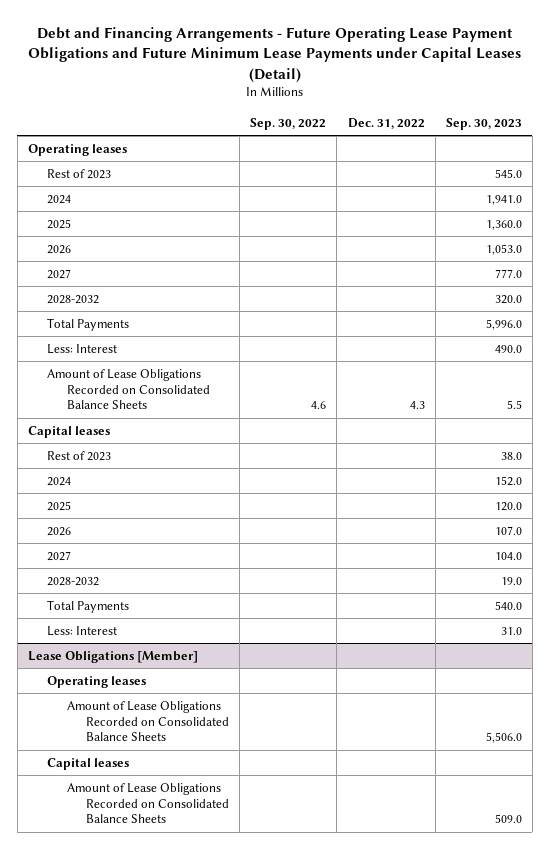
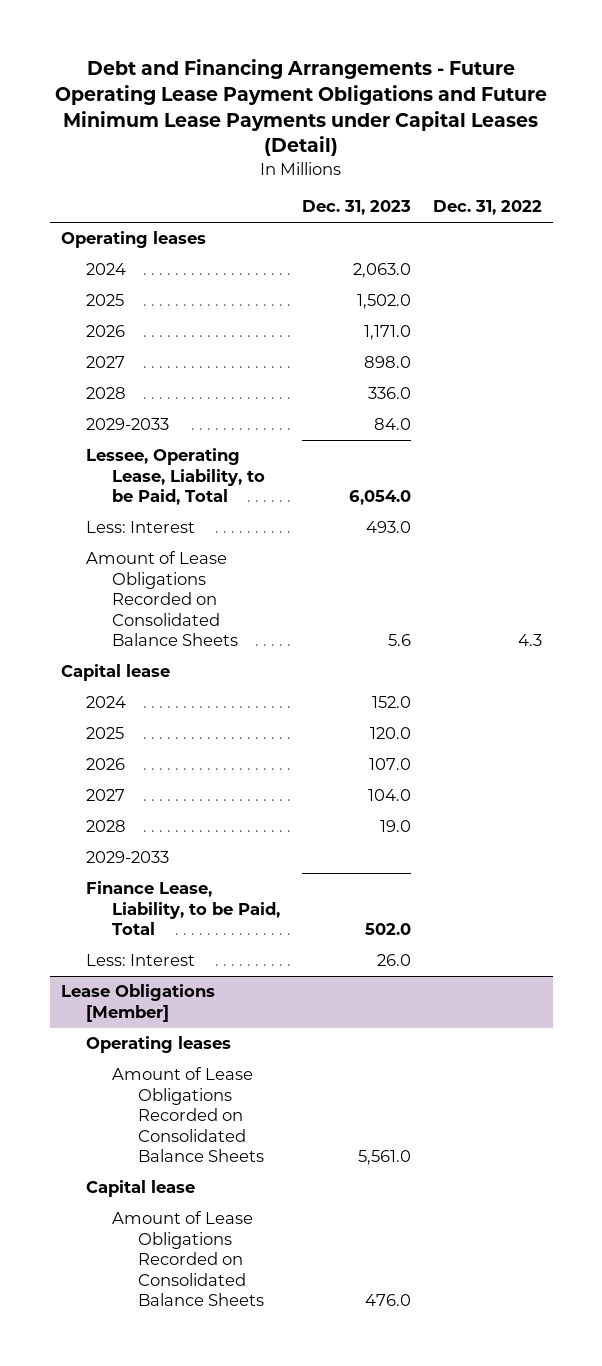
[250,117,327,130] Sep. 30, 2022 -> none
[445,117,522,130] Sep. 30, 2023 -> none
none -> [302,200,412,216] Dec. 31, 2023
[47,169,112,180] Rest of 2023 -> none
none -> [86,387,127,400] 2028
[47,295,100,305] 2028-2032 -> [86,418,170,431] 2029-2033
[47,318,130,332] Total Payments -> [86,448,266,506] Lessee, Operating Lease, Liability, to be Paid, Total
[47,451,112,462] Rest of 2023 -> none
[27,426,110,439] Capital leases -> [60,664,170,682] Capital lease
none -> [86,820,127,833] 2028
[47,577,100,587] 2028-2032 -> [86,851,170,864] 2029-2033
[47,600,130,614] Total Payments -> [86,881,281,936] Finance Lease, Liability, to be Paid, Total
[47,758,130,771] Capital leases -> [86,1180,196,1198] Capital lease

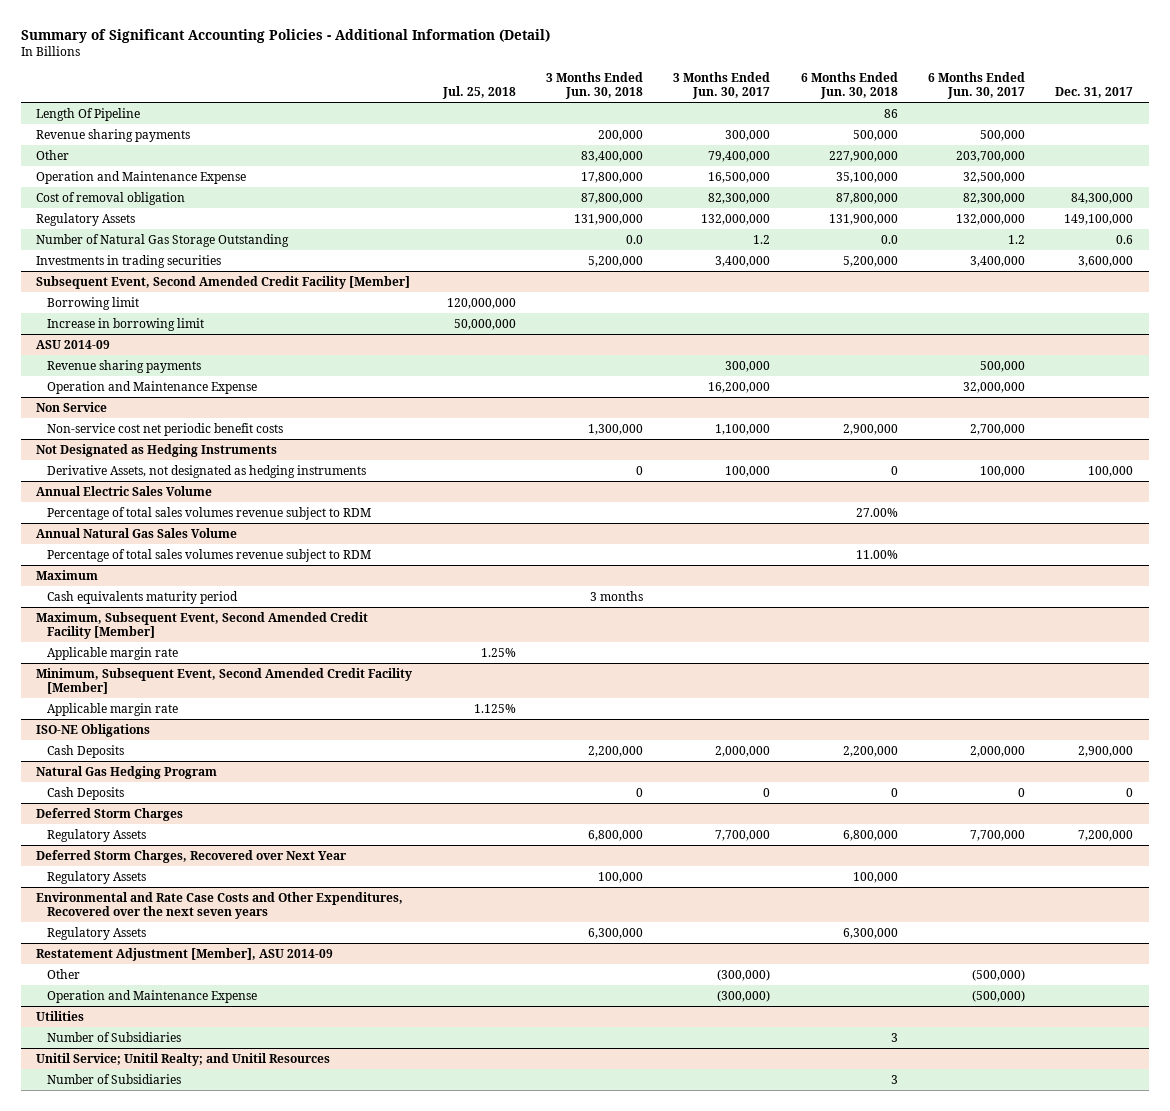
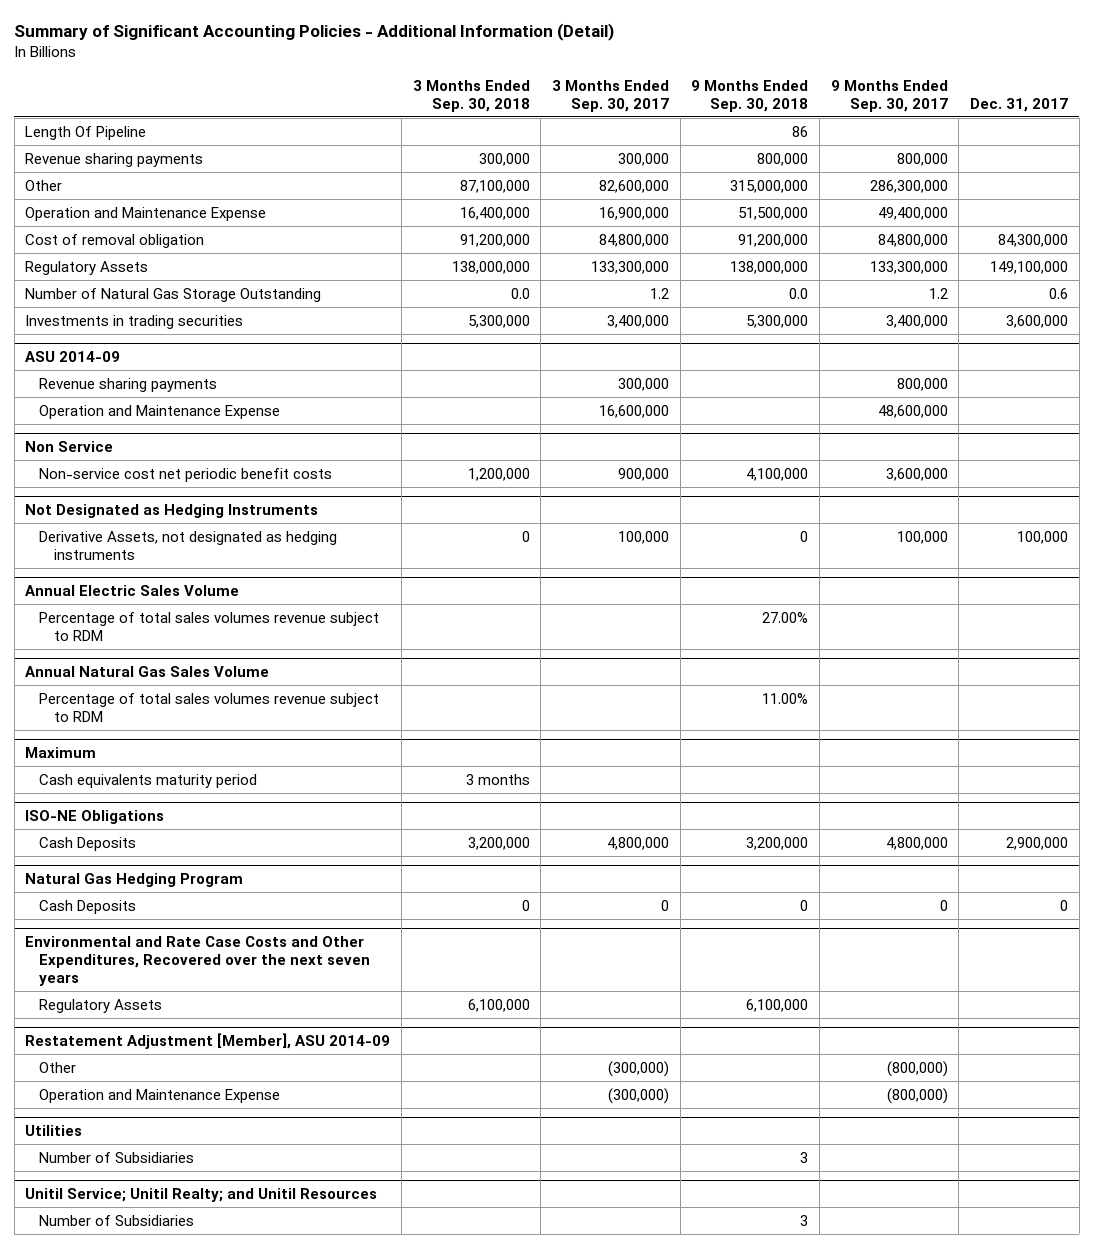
[441,86,516,100] Jul. 25, 2018 -> none
[546,71,644,100] 3 Months Ended Jun. 30, 2018 -> none
[673,71,771,100] 3 Months Ended Jun. 30, 2017 -> none
[800,71,898,100] 6 Months Ended Jun. 30, 2018 -> none
[928,71,1026,100] 6 Months Ended Jun. 30, 2017 -> none
none -> [412,79,530,112] 3 Months Ended Sep. 30, 2018
none -> [552,79,670,112] 3 Months Ended Sep. 30, 2017
none -> [691,79,809,112] 9 Months Ended Sep. 30, 2018
none -> [830,79,948,112] 9 Months Ended Sep. 30, 2017
[36,275,411,289] Subsequent Event, Second Amended Credit Facility [Member] -> none
[46,296,139,310] Borrowing limit -> none
[46,317,204,331] Increase in borrowing limit -> none
[36,611,369,640] Maximum, Subsequent Event, Second Amended Credit Facility [Member] -> none
[46,646,178,660] Applicable margin rate -> none
[36,667,413,695] Minimum, Subsequent Event, Second Amended Credit Facility [Member] -> none
[46,702,178,716] Applicable margin rate -> none
[36,807,184,821] Deferred Storm Charges -> none
[46,828,146,842] Regulatory Assets -> none
[36,849,348,863] Deferred Storm Charges, Recovered over Next Year -> none
[46,870,146,884] Regulatory Assets -> none

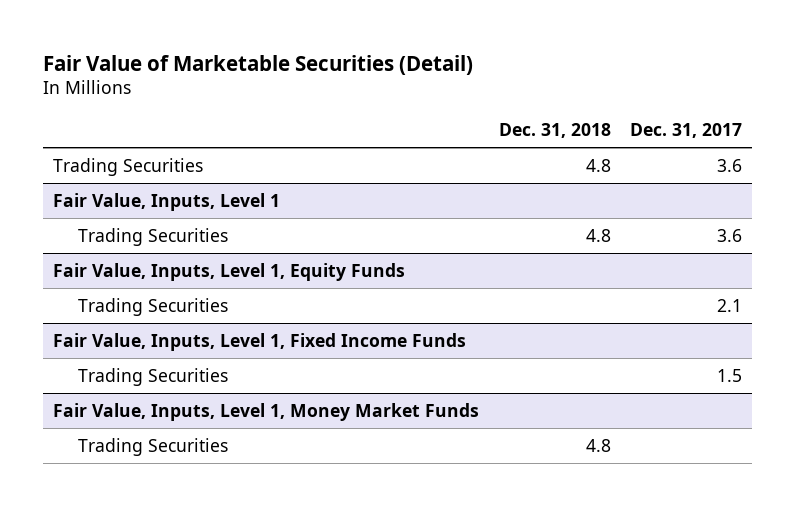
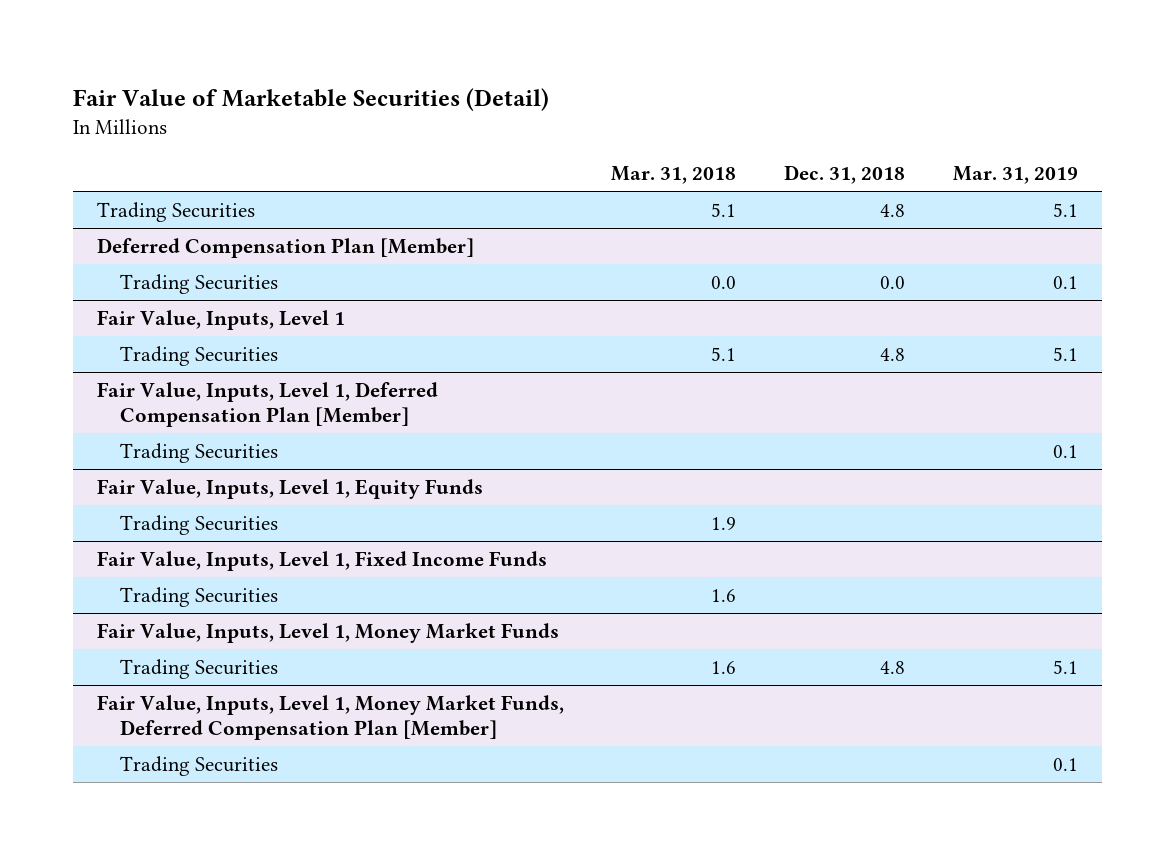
[630,123,743,139] Dec. 31, 2017 -> none
none -> [611,166,737,185] Mar. 31, 2018
none -> [952,166,1078,185] Mar. 31, 2019
none -> [96,237,474,258] Deferred Compensation Plan [Member]
none -> [120,273,279,294] Trading Securities
none -> [96,381,438,427] Fair Value, Inputs, Level 1, Deferred Compensation Plan [Member]
none -> [120,442,279,463] Trading Securities
none -> [96,694,564,740] Fair Value, Inputs, Level 1, Money Market Funds, Deferred Compensation Plan [Member]
none -> [120,755,279,776] Trading Securities

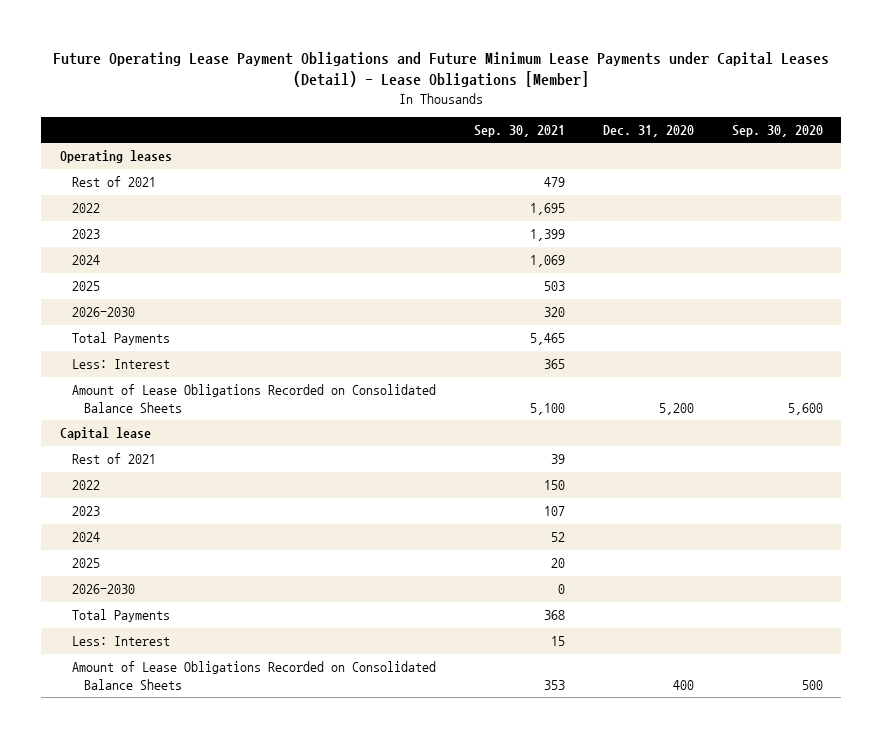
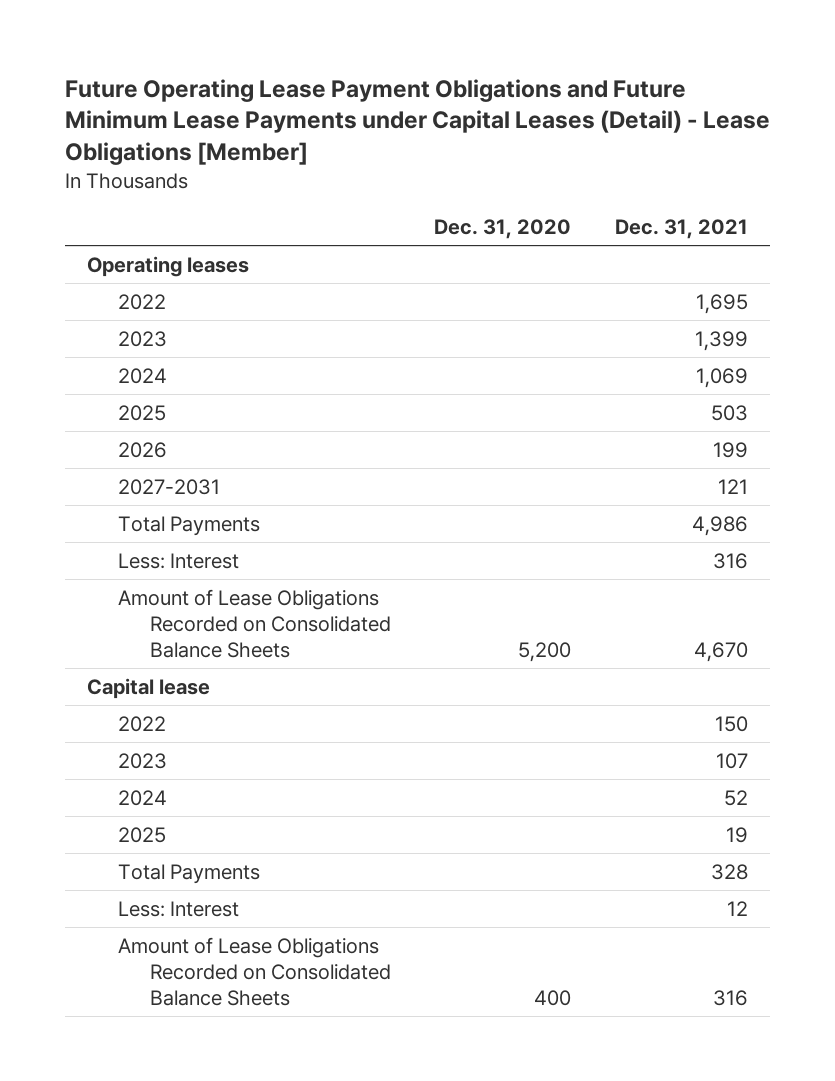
[473,124,565,137] Sep. 30, 2021 -> none
[731,124,823,137] Sep. 30, 2020 -> none
none -> [615,218,749,239] Dec. 31, 2021
[72,176,157,188] Rest of 2021 -> none
none -> [118,441,168,458] 2026
[72,307,136,318] 2026-2030 -> [118,478,221,495] 2027-2031
[72,453,157,465] Rest of 2021 -> none
[72,584,136,595] 2026-2030 -> none

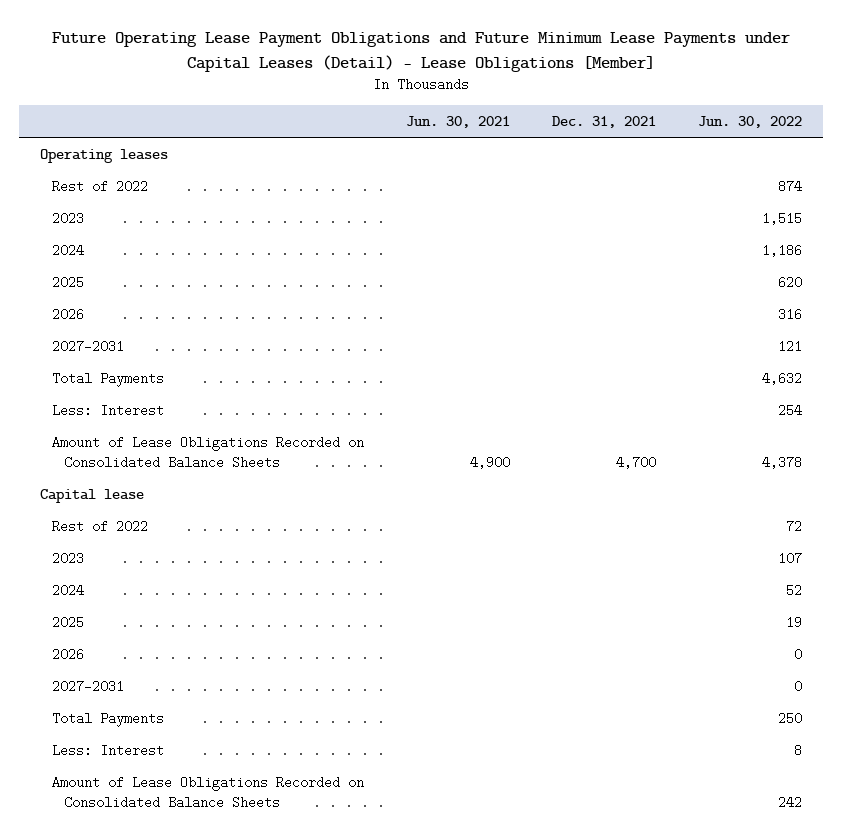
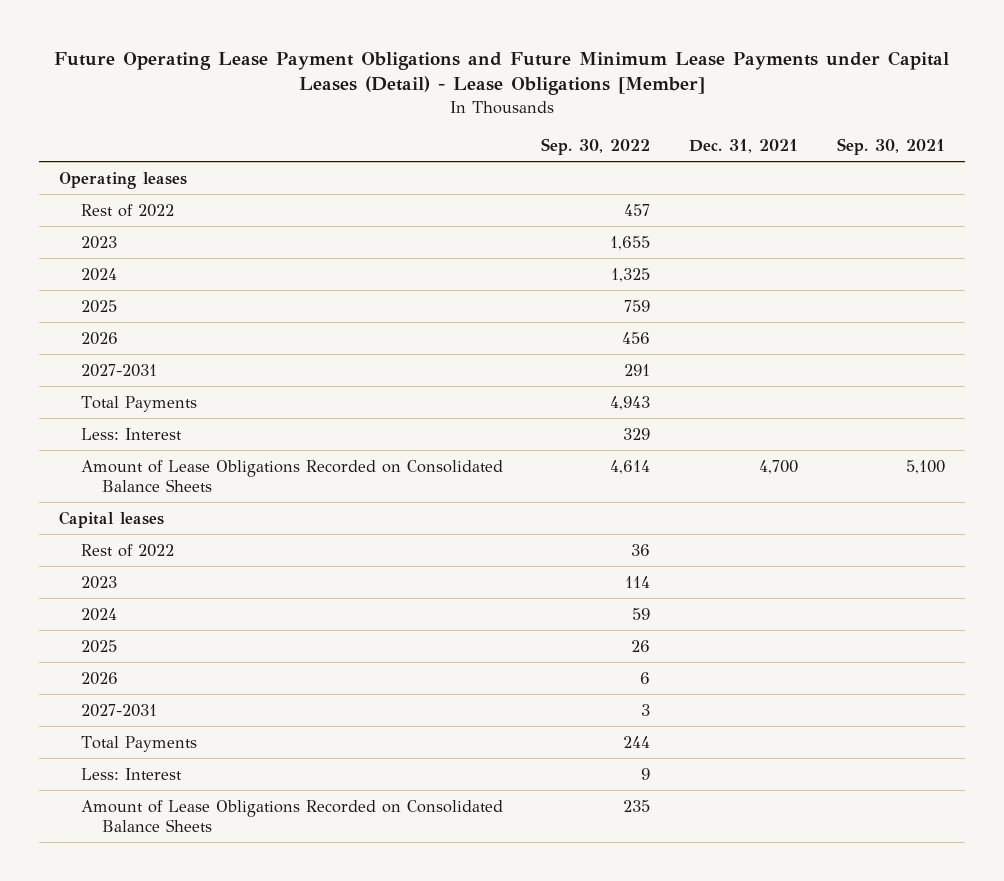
[406,116,511,129] Jun. 30, 2021 -> none
[698,116,803,129] Jun. 30, 2022 -> none
none -> [541,137,651,155] Sep. 30, 2022
none -> [837,137,946,155] Sep. 30, 2021
[39,489,144,504] Capital lease -> [58,510,164,528] Capital leases

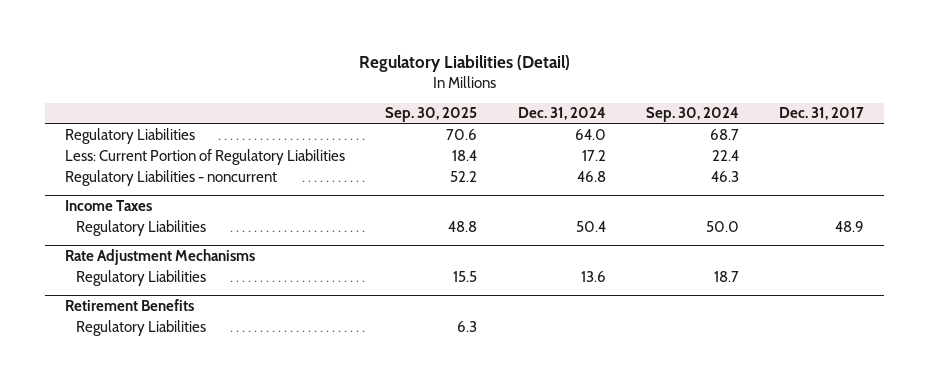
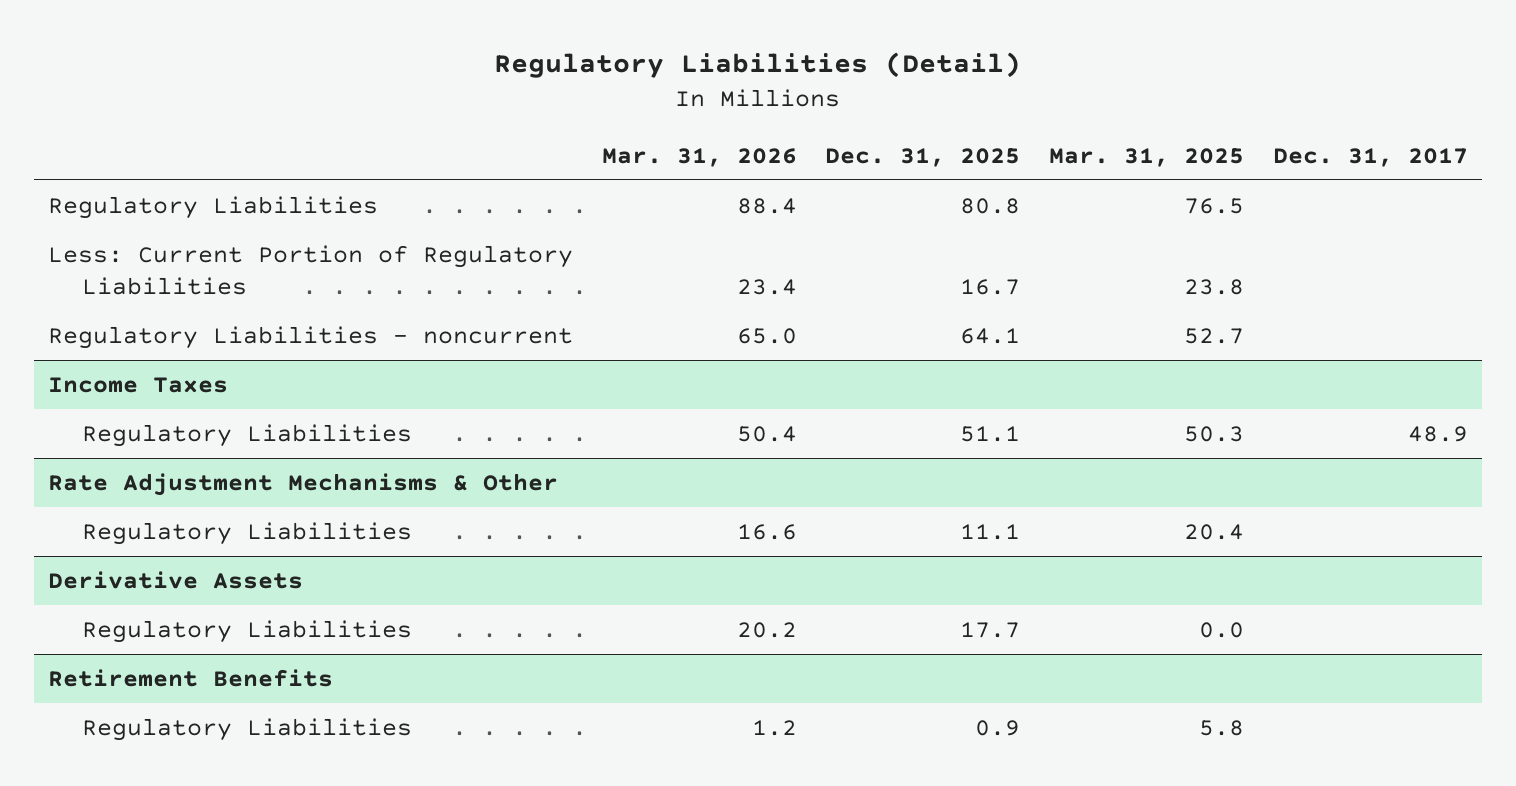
[385,107,478,123] Sep. 30, 2025 -> none
[517,107,606,121] Dec. 31, 2024 -> none
[645,107,739,123] Sep. 30, 2024 -> none
none -> [601,147,797,167] Mar. 31, 2026
none -> [825,147,1021,167] Dec. 31, 2025
none -> [1048,147,1244,167] Mar. 31, 2025
[64,249,255,266] Rate Adjustment Mechanisms -> [48,472,559,496] Rate Adjustment Mechanisms & Other
none -> [48,570,304,589] Derivative Assets
none -> [81,619,412,643] Regulatory Liabilities

